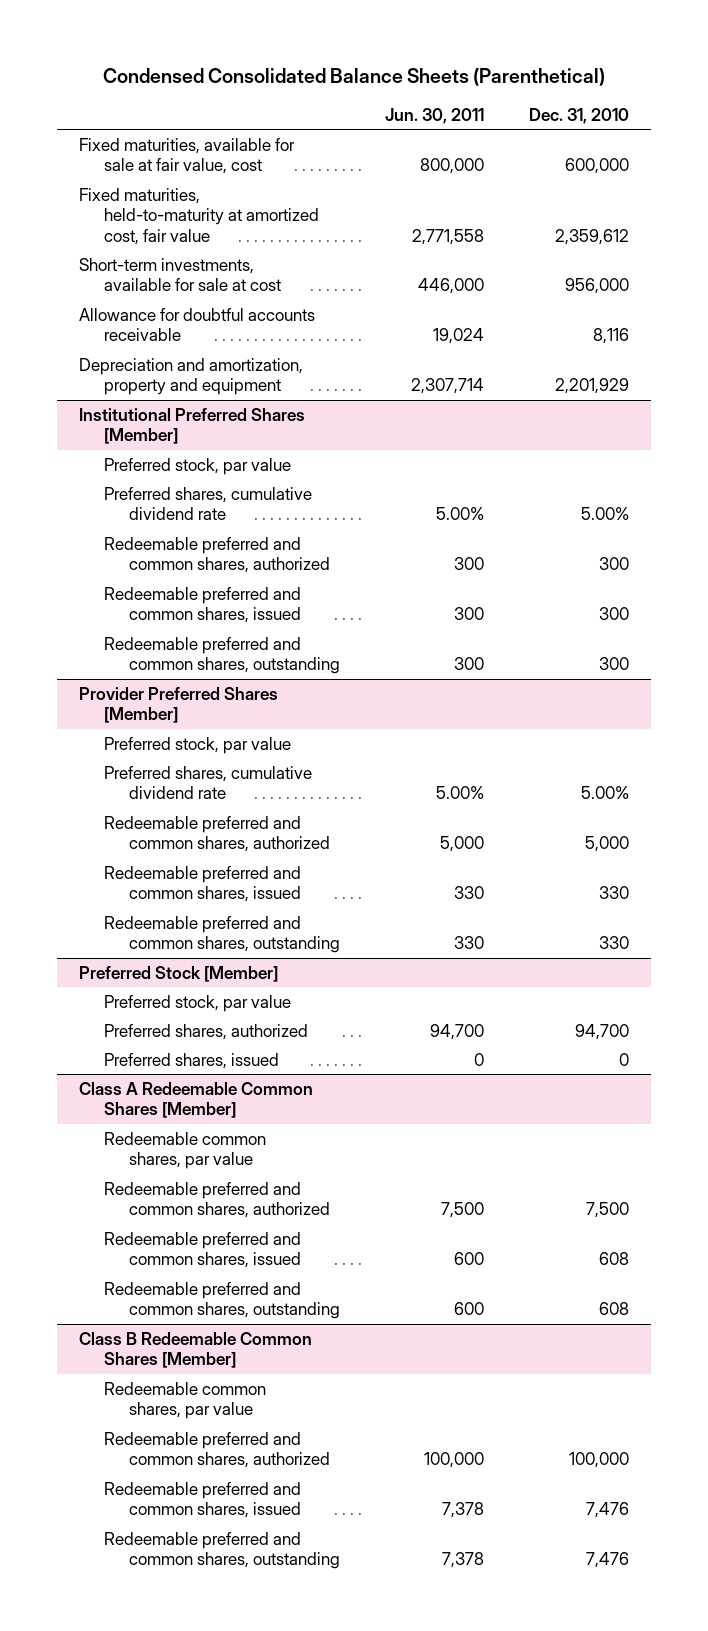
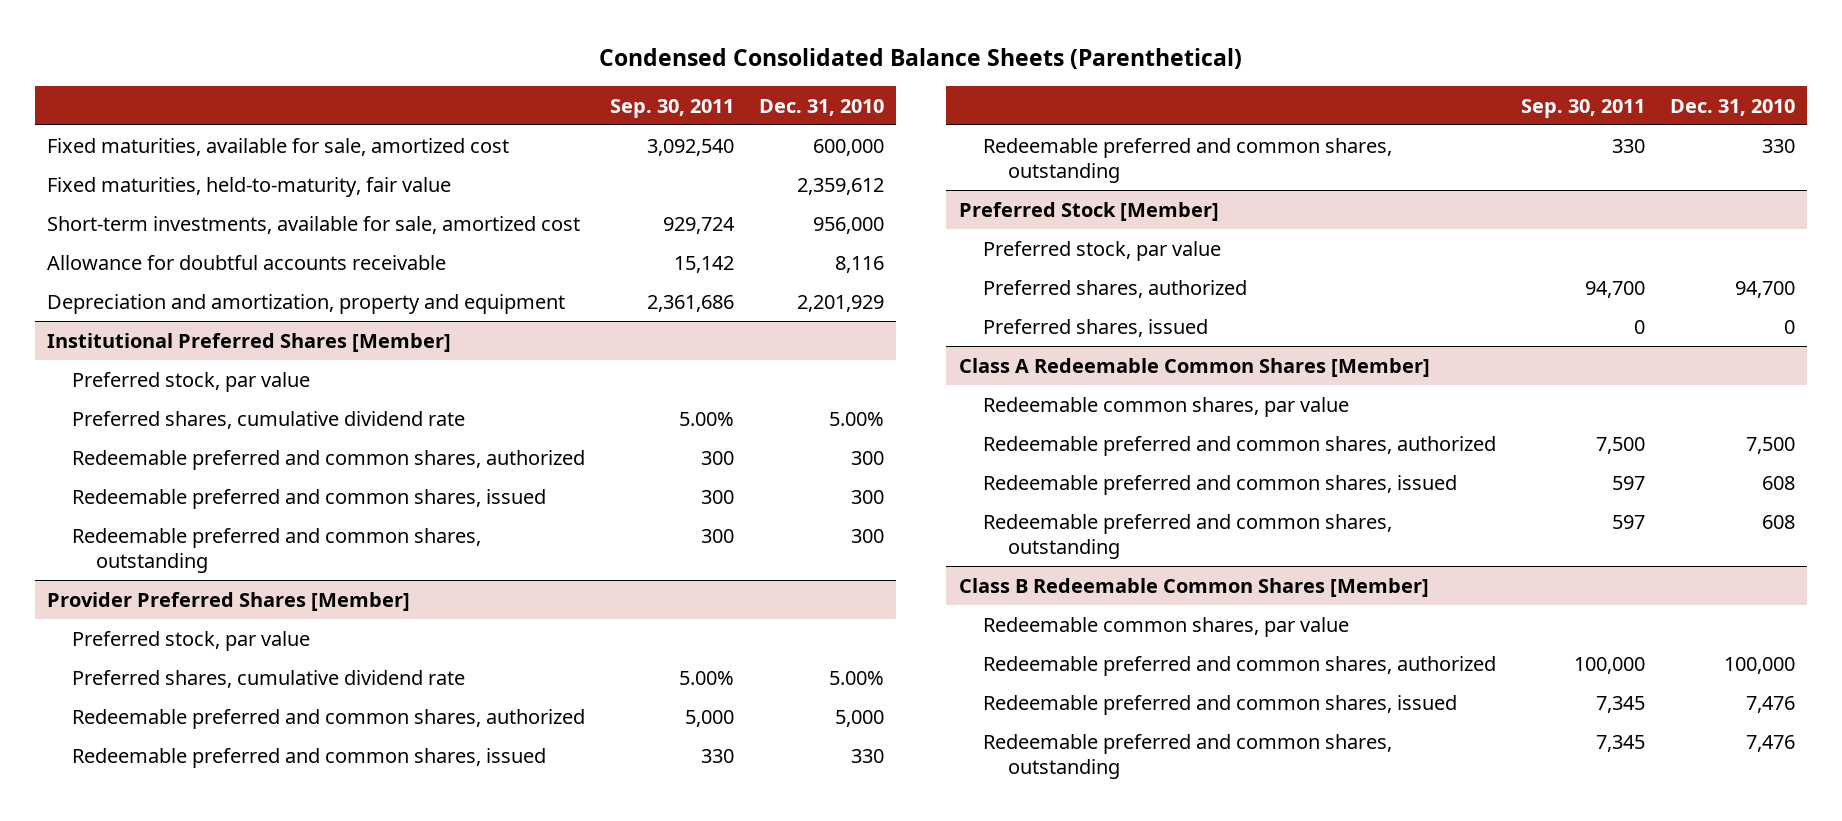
[384,107,484,124] Jun. 30, 2011 -> none
none -> [609,98,734,118] Sep. 30, 2011
[79,137,296,175] Fixed maturities, available for sale at fair value, cost -> [47,137,510,156] Fixed maturities, available for sale, amortized cost
[79,187,319,245] Fixed maturities, held-to-maturity at amortized cost, fair value -> [47,176,452,197] Fixed maturities, held-to-maturity, fair value
[79,257,281,292] Short-term investments, available for sale at cost -> [47,215,581,234] Short-term investments, available for sale, amortized cost

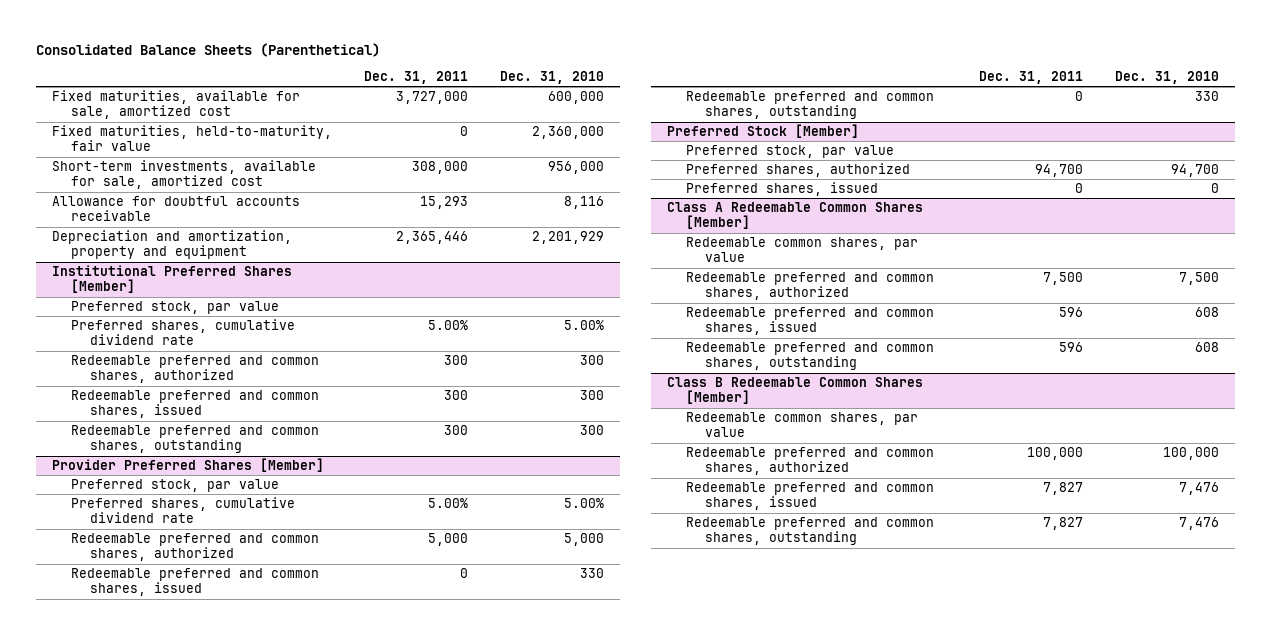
[599,48,1243,70] Condensed Consolidated Balance Sheets (Parenthetical) -> [35,42,380,57] Consolidated Balance Sheets (Parenthetical)
[609,98,734,118] Sep. 30, 2011 -> none
none -> [363,71,468,85] Dec. 31, 2011
[796,177,884,195] 2,359,612 -> [532,126,605,140] 2,360,000

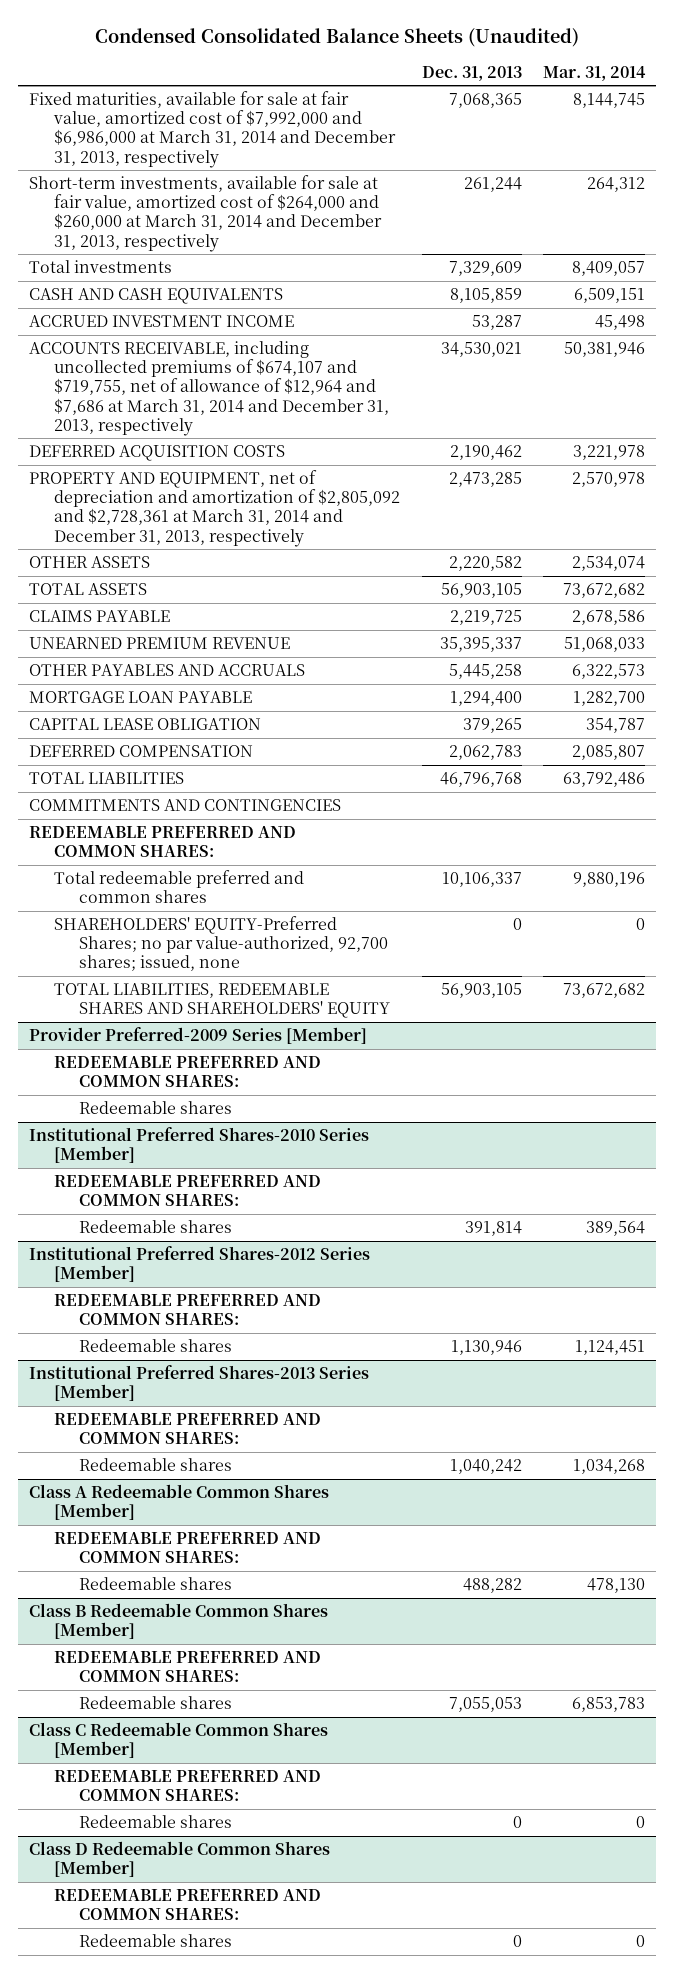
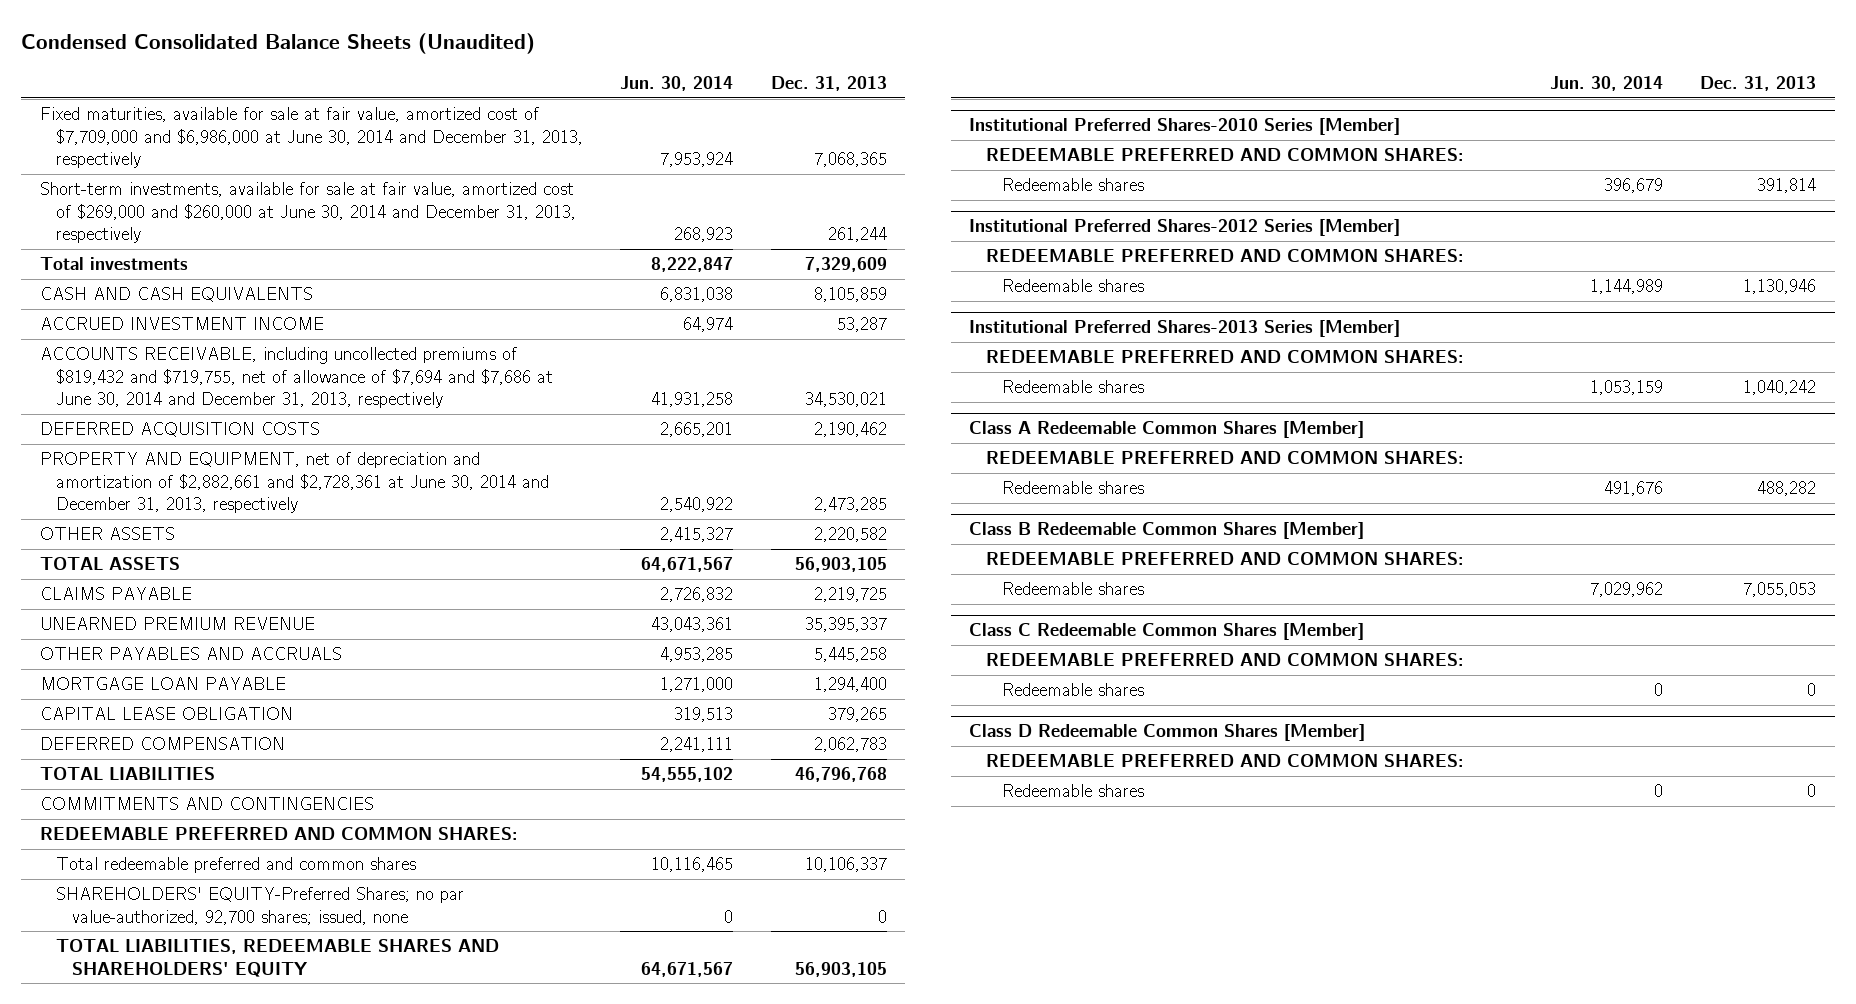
[543,65,647,81] Mar. 31, 2014 -> none
none -> [620,75,734,91] Jun. 30, 2014
[29,91,397,168] Fixed maturities, available for sale at fair value, amortized cost of $7,992,000 and $6,986,000 at March 31, 2014 and December 31, 2013, respectively -> [39,107,584,168] Fixed maturities, available for sale at fair value, amortized cost of $7,709,000 and $6,986,000 at June 30, 2014 and December 31, 2013, respectively
[29,175,383,252] Short-term investments, available for sale at fair value, amortized cost of $264,000 and $260,000 at March 31, 2014 and December 31, 2013, respectively -> [39,182,577,243] Short-term investments, available for sale at fair value, amortized cost of $269,000 and $260,000 at June 30, 2014 and December 31, 2013, respectively
[29,341,390,436] ACCOUNTS RECEIVABLE, including uncollected premiums of $674,107 and $719,755, net of allowance of $12,964 and $7,686 at March 31, 2014 and December 31, 2013, respectively -> [39,347,554,408] ACCOUNTS RECEIVABLE, including uncollected premiums of $819,432 and $719,755, net of allowance of $7,694 and $7,686 at June 30, 2014 and December 31, 2013, respectively
[29,470,401,547] PROPERTY AND EQUIPMENT, net of depreciation and amortization of $2,805,092 and $2,728,361 at March 31, 2014 and December 31, 2013, respectively -> [39,452,550,513] PROPERTY AND EQUIPMENT, net of depreciation and amortization of $2,882,661 and $2,728,361 at June 30, 2014 and December 31, 2013, respectively
[29,1027,368,1045] Provider Preferred-2009 Series [Member] -> none
[54,1056,322,1088] REDEEMABLE PREFERRED AND COMMON SHARES: -> none
[79,1101,233,1115] Redeemable shares -> none

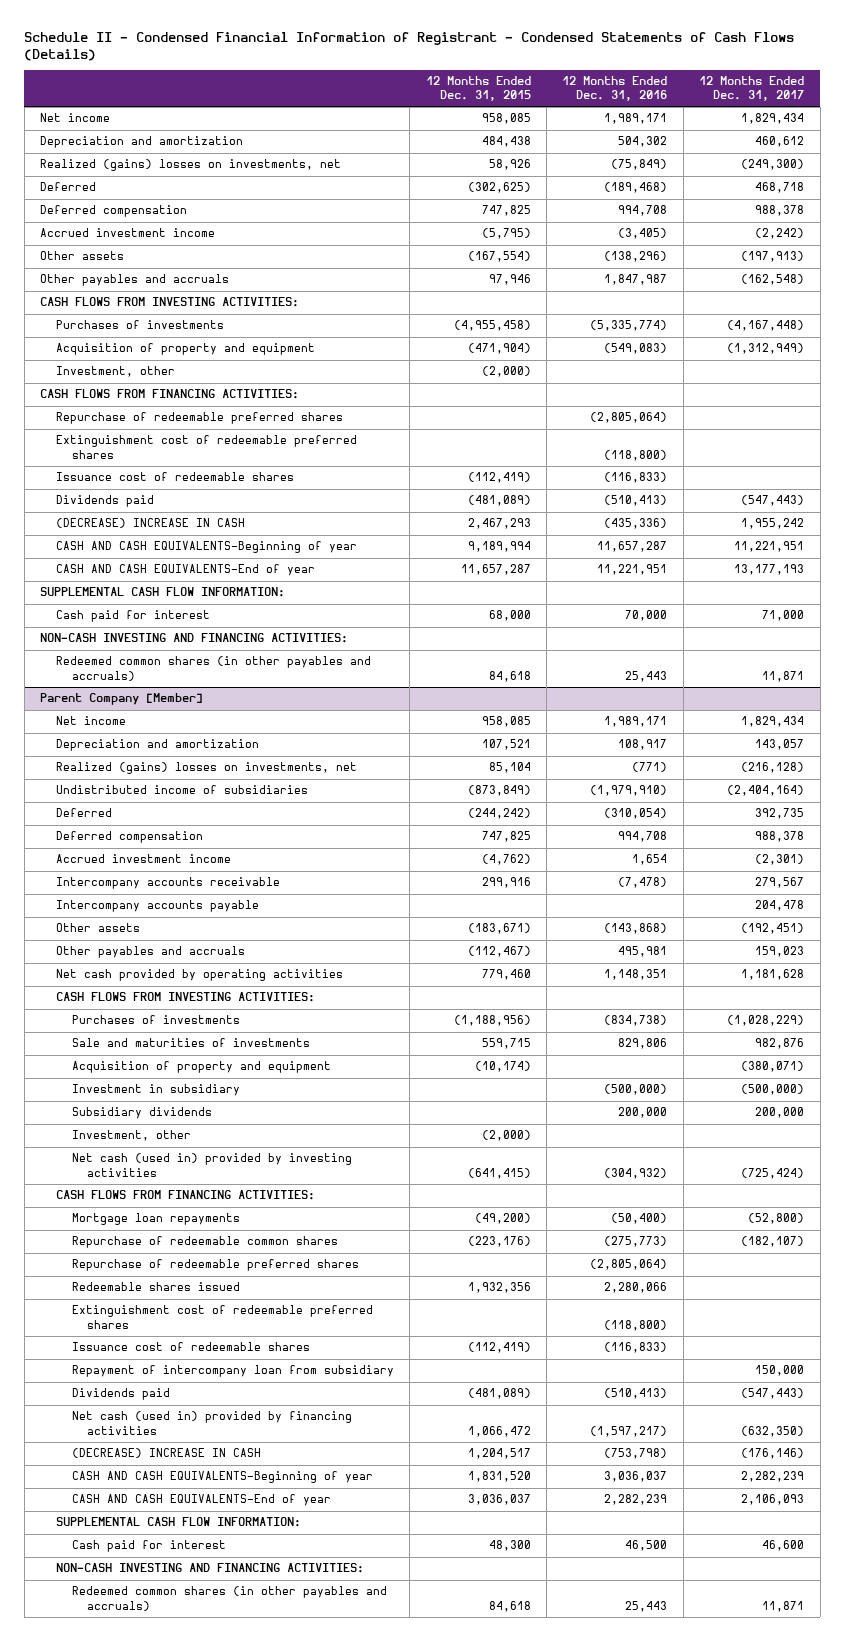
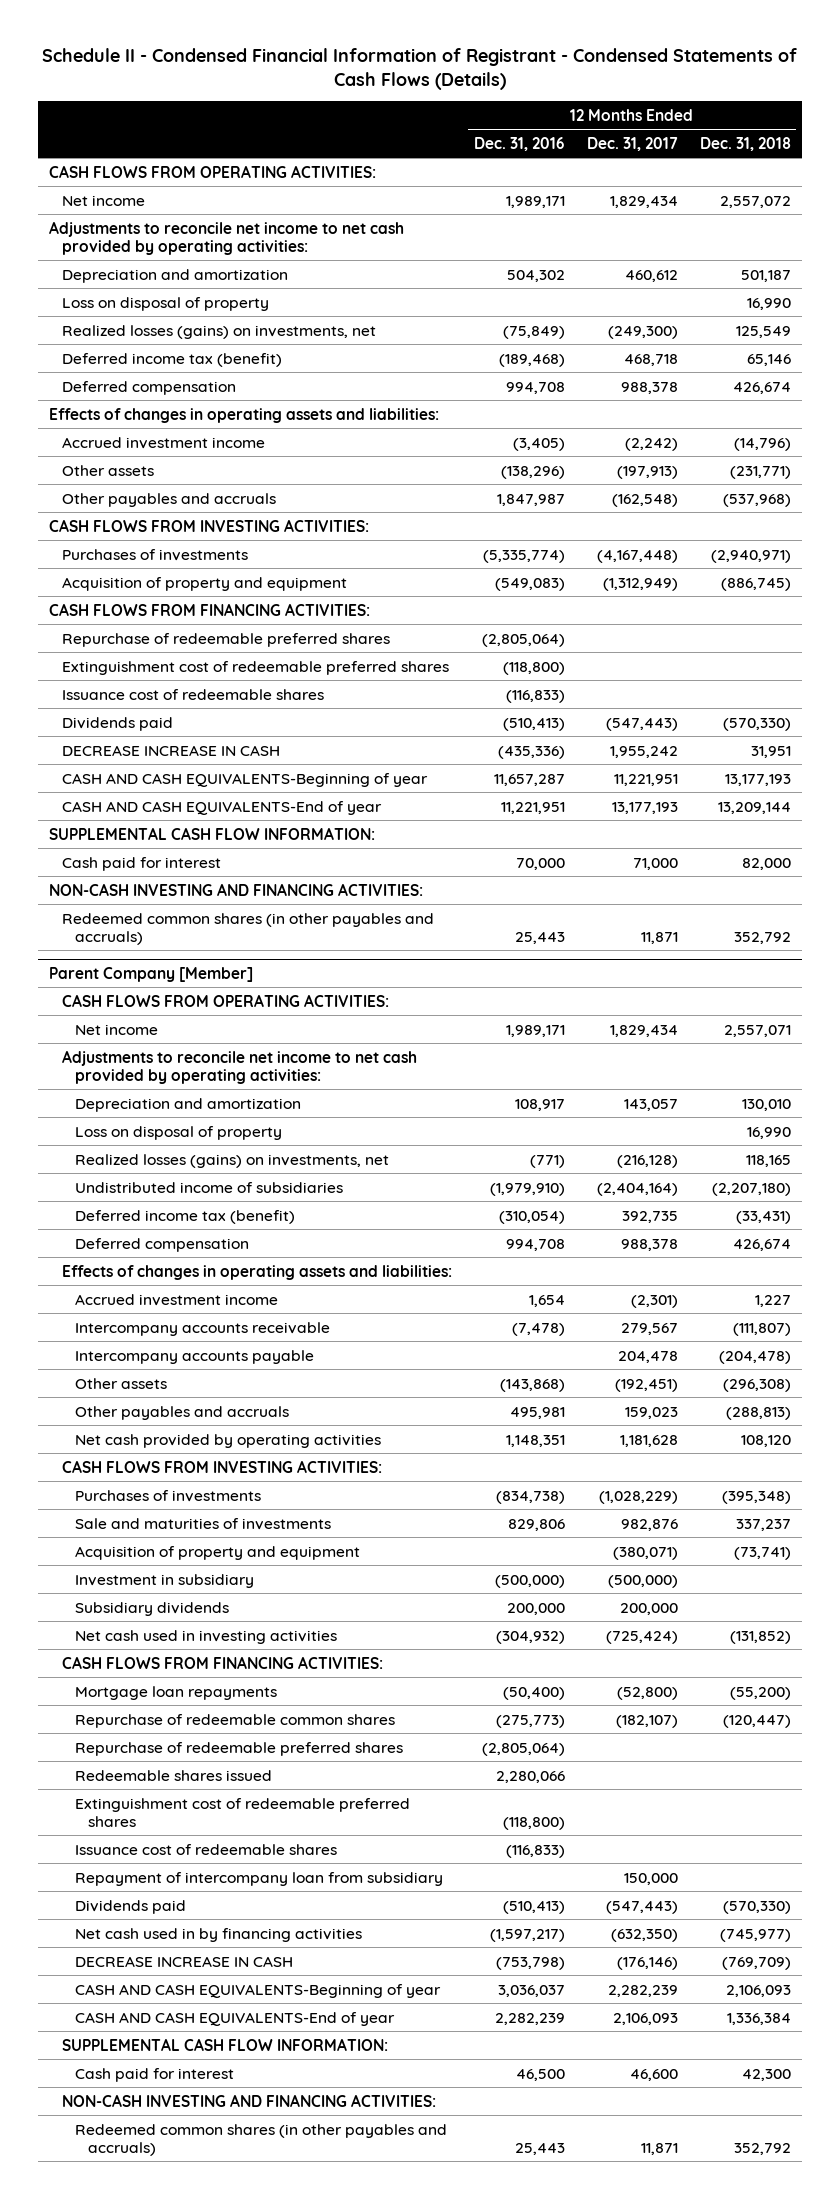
[425,76,531,102] 12 Months Ended Dec. 31, 2015 -> none
none -> [699,136,791,151] Dec. 31, 2018
none -> [48,164,376,178] CASH FLOWS FROM OPERATING ACTIVITIES:
none -> [48,220,404,255] Adjustments to reconcile net income to net cash provided by operating activities:
none -> [61,296,269,311] Loss on disposal of property
[40,159,342,172] Realized (gains) losses on investments, net -> [61,324,376,339] Realized losses (gains) on investments, net
[40,182,97,192] Deferred -> [61,352,282,367] Deferred income tax (benefit)
none -> [48,407,439,423] Effects of changes in operating assets and liabilities:
[56,366,176,378] Investment, other -> none
[56,518,246,529] (DECREASE) INCREASE IN CASH -> [61,744,280,756] DECREASE INCREASE IN CASH
none -> [61,993,389,1007] CASH FLOWS FROM OPERATING ACTIVITIES:
none -> [61,1049,417,1084] Adjustments to reconcile net income to net cash provided by operating activities:
none -> [74,1125,282,1140] Loss on disposal of property
[56,762,358,775] Realized (gains) losses on investments, net -> [74,1153,389,1168] Realized losses (gains) on investments, net
[56,808,113,818] Deferred -> [74,1209,295,1224] Deferred income tax (benefit)
none -> [61,1264,452,1280] Effects of changes in operating assets and liabilities:
[71,1130,191,1142] Investment, other -> none
[71,1153,352,1177] Net cash (used in) provided by investing activities -> [74,1629,337,1644] Net cash used in investing activities
[71,1411,352,1435] Net cash (used in) provided by financing activities -> [74,1927,362,1942] Net cash used in by financing activities
[71,1448,261,1459] (DECREASE) INCREASE IN CASH -> [74,1955,293,1967] DECREASE INCREASE IN CASH

